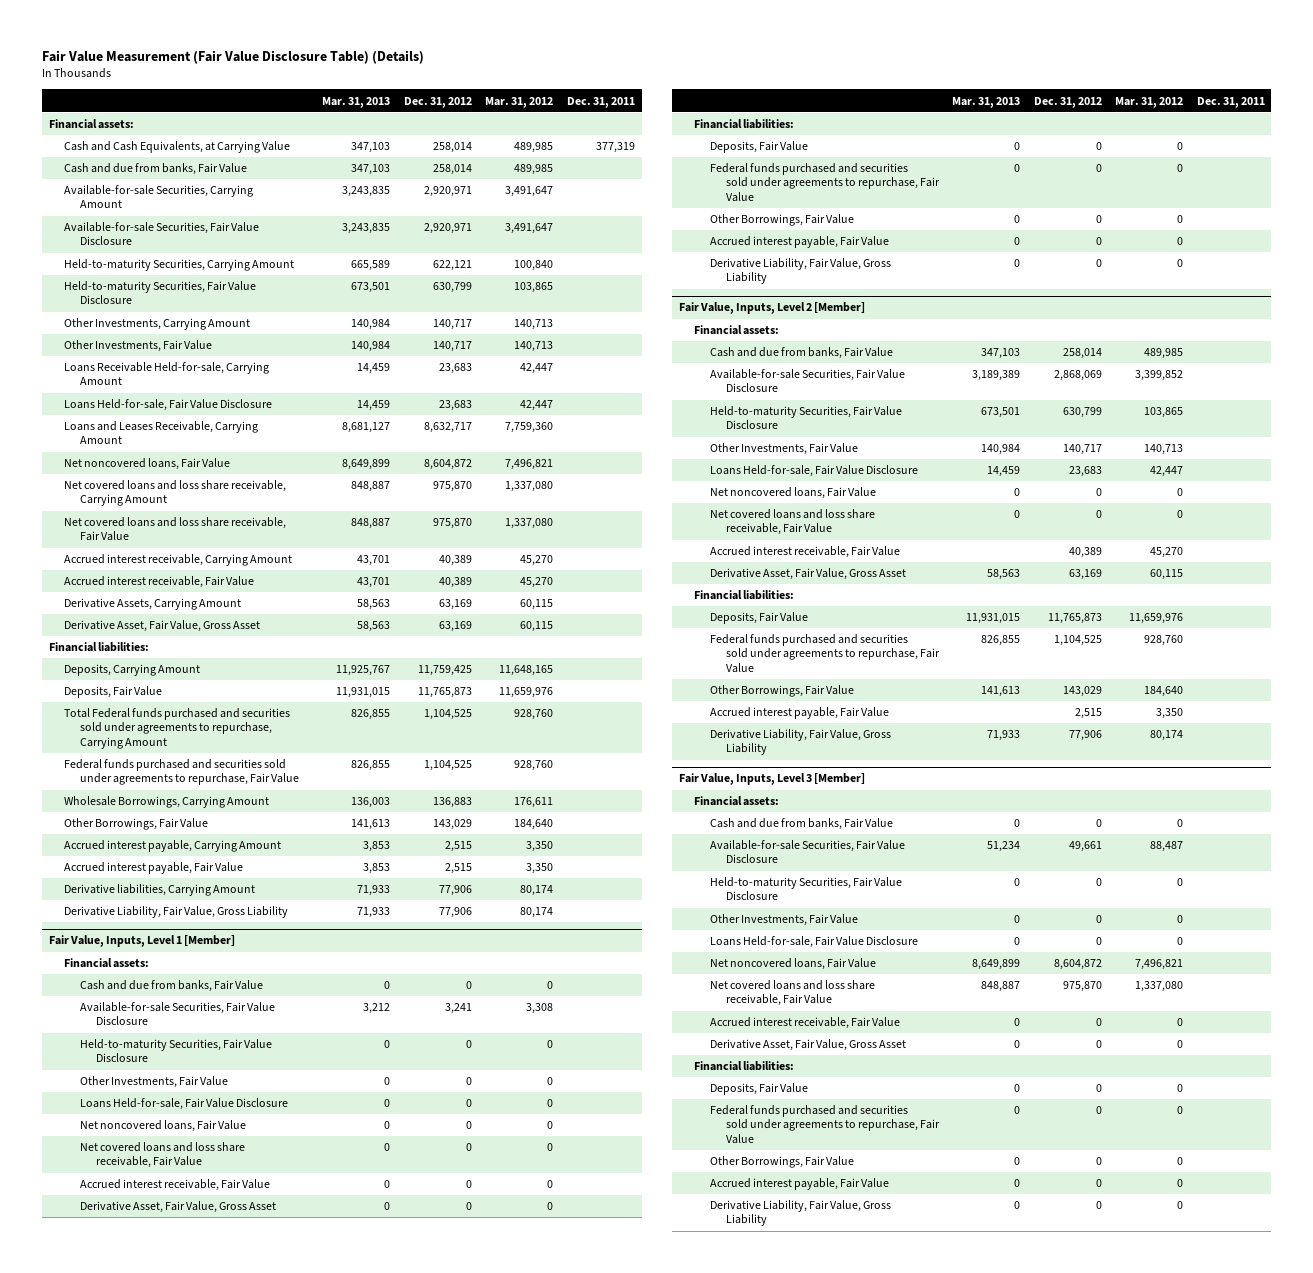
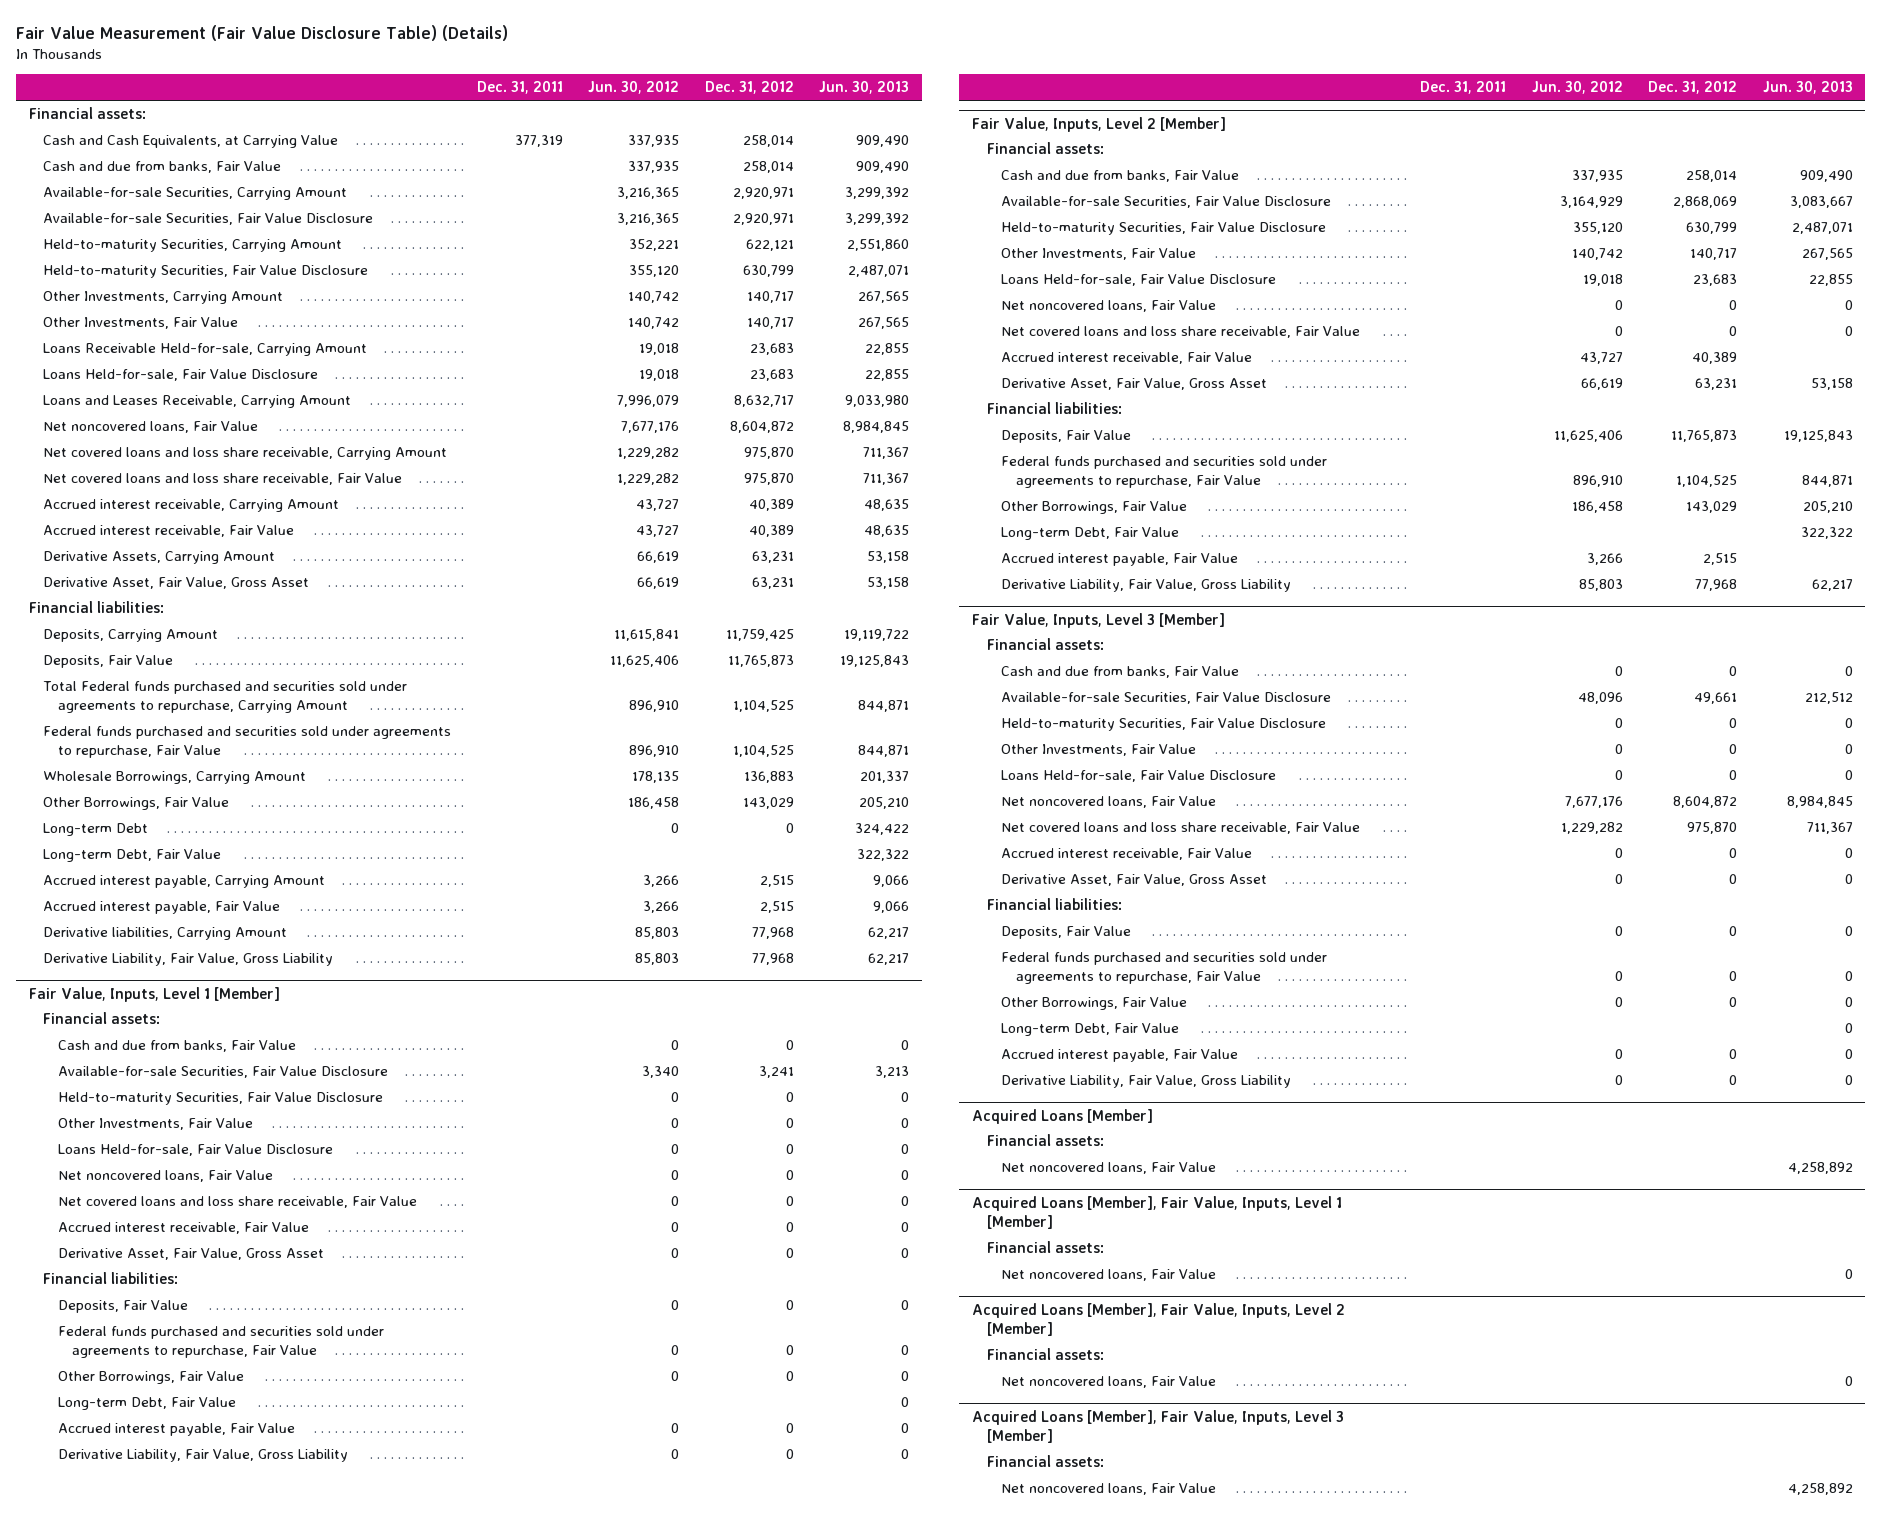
[322,96,391,108] Mar. 31, 2013 -> none
[485,96,554,108] Mar. 31, 2012 -> none
none -> [588,81,680,95] Jun. 30, 2012
none -> [819,81,910,95] Jun. 30, 2013
[438,599,472,611] 63,169 -> [751,550,794,563] 63,231
[438,621,472,633] 63,169 -> [751,576,794,589] 63,231
none -> [43,822,149,836] Long-term Debt
none -> [43,848,222,862] Long-term Debt, Fair Value
[438,885,472,897] 77,906 -> [751,926,794,939] 77,968
[438,907,472,919] 77,906 -> [751,952,794,965] 77,968
none -> [57,1396,236,1410] Long-term Debt, Fair Value
[1068,569,1102,581] 63,169 -> [1695,377,1738,390] 63,231
none -> [1001,526,1180,540] Long-term Debt, Fair Value
[1068,730,1102,742] 77,906 -> [1695,578,1738,591] 77,968
none -> [1001,1022,1180,1036] Long-term Debt, Fair Value
none -> [972,1108,1154,1124] Acquired Loans [Member]
none -> [986,1133,1104,1146] Financial assets:
none -> [1001,1161,1217,1174] Net noncovered loans, Fair Value
none -> [972,1195,1343,1229] Acquired Loans [Member], Fair Value, Inputs, Level 1 [Member]
none -> [986,1240,1104,1253] Financial assets:
none -> [1001,1268,1217,1281] Net noncovered loans, Fair Value
none -> [972,1302,1346,1336] Acquired Loans [Member], Fair Value, Inputs, Level 2 [Member]
none -> [986,1347,1104,1360] Financial assets:
none -> [1001,1375,1217,1388] Net noncovered loans, Fair Value
none -> [972,1409,1345,1443] Acquired Loans [Member], Fair Value, Inputs, Level 3 [Member]
none -> [986,1454,1104,1467] Financial assets:
none -> [1001,1482,1217,1495] Net noncovered loans, Fair Value

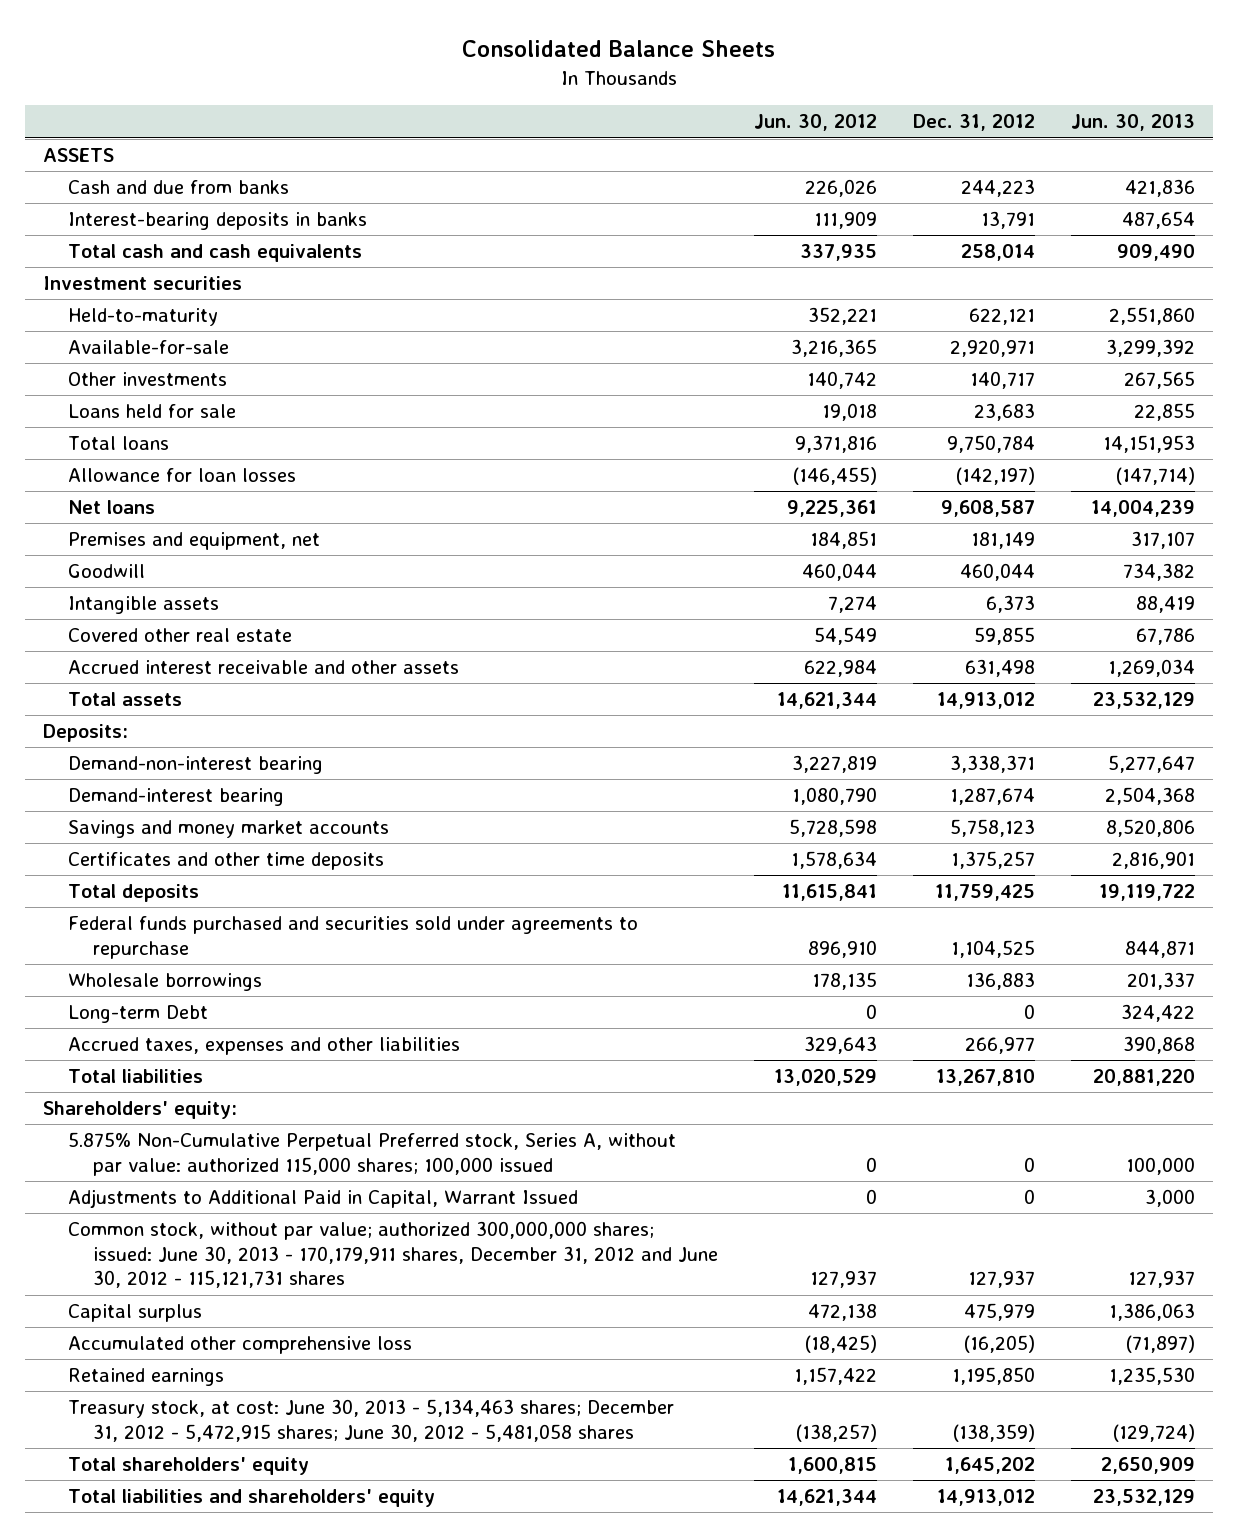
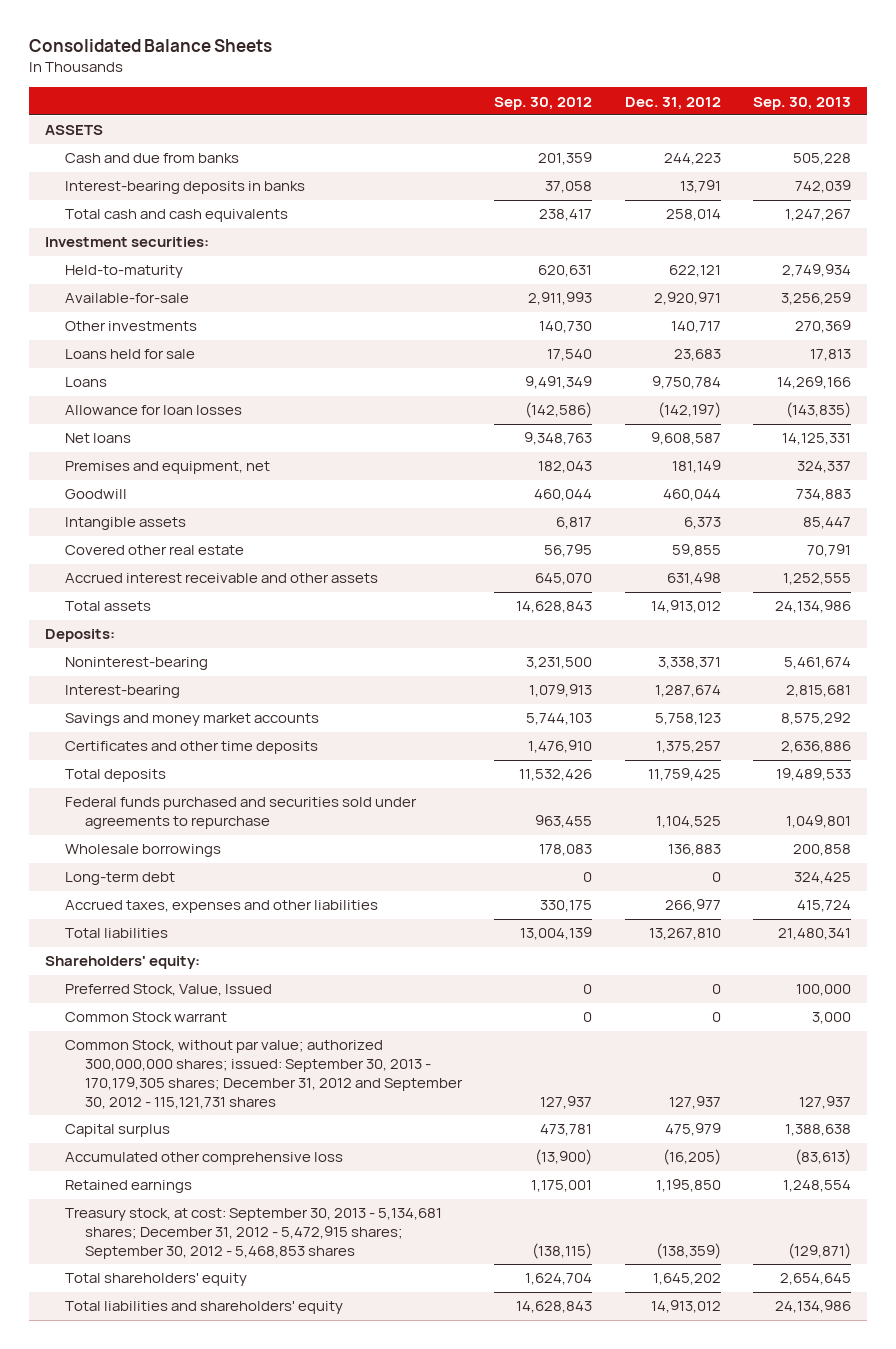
[754,114,878,132] Jun. 30, 2012 -> none
[1070,114,1195,132] Jun. 30, 2013 -> none
none -> [494,96,593,110] Sep. 30, 2012
none -> [752,96,851,110] Sep. 30, 2013
[42,276,242,291] Investment securities -> [44,237,209,248] Investment securities:
[68,436,170,451] Total loans -> [65,377,108,388] Loans
[68,756,324,775] Demand-non-interest bearing -> [65,657,209,671] Noninterest-bearing
[68,788,285,807] Demand-interest bearing -> [65,685,181,699] Interest-bearing
[68,1005,209,1024] Long-term Debt -> [65,872,176,886] Long-term debt
[68,1132,677,1176] 5.875% Non-Cumulative Perpetual Preferred stock, Series A, without par value: authorized 115,000 shares; 100,000 issued -> [65,984,273,997] Preferred Stock, Value, Issued
[68,1189,579,1209] Adjustments to Additional Paid in Capital, Warrant Issued -> [65,1012,228,1023] Common Stock warrant
[68,1221,719,1289] Common stock, without par value; authorized 300,000,000 shares; issued: June 30, 2013 - 170,179,911 shares, December 31, 2012 and June 30, 2012 - 115,121,731 shares -> [65,1040,464,1109] Common Stock, without par value; authorized 300,000,000 shares; issued: September 30, 2013 - 170,179,305 shares; December 31, 2012 and September 30, 2012 - 115,121,731 shares
[68,1399,675,1442] Treasury stock, at cost: June 30, 2013 - 5,134,463 shares; December 31, 2012 - 5,472,915 shares; June 30, 2012 - 5,481,058 shares -> [65,1208,443,1259] Treasury stock, at cost: September 30, 2013 - 5,134,681 shares; December 31, 2012 - 5,472,915 shares; September 30, 2012 - 5,468,853 shares

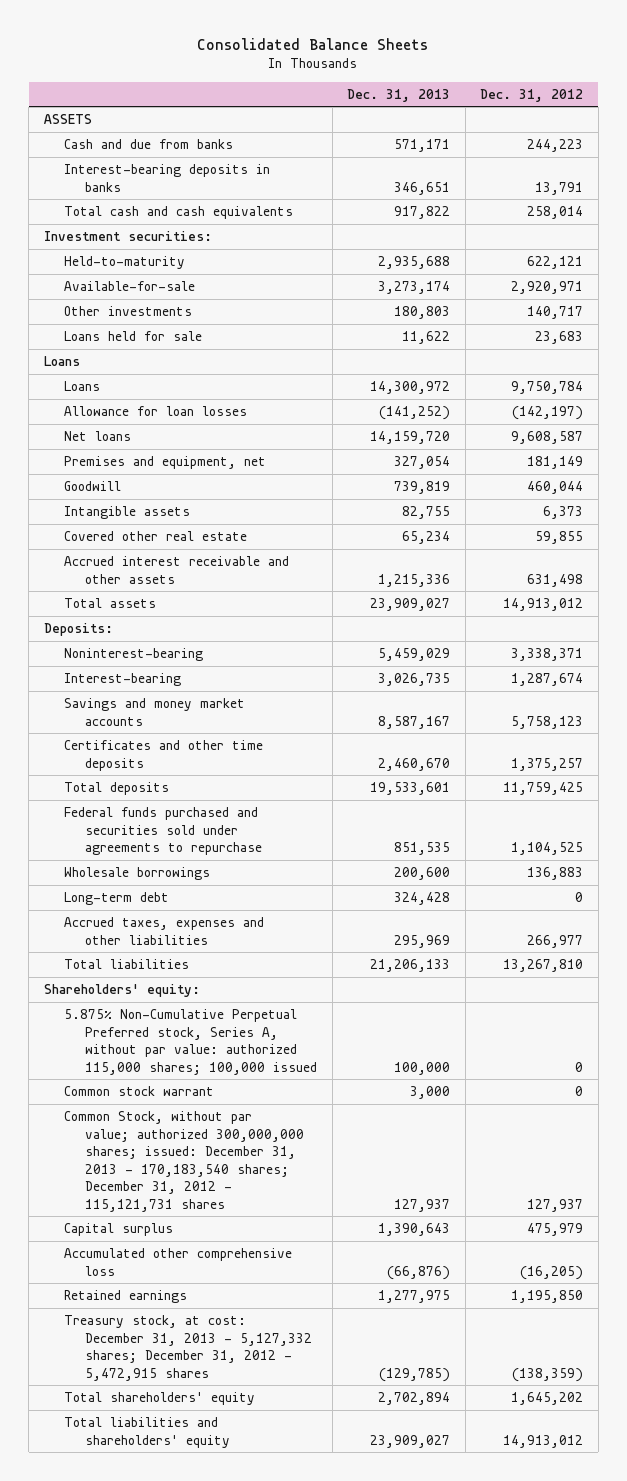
[494,96,593,110] Sep. 30, 2012 -> none
[752,96,851,110] Sep. 30, 2013 -> none
none -> [347,88,451,102] Dec. 31, 2013
none -> [43,356,80,367] Loans
[65,984,273,997] Preferred Stock, Value, Issued -> [64,1009,318,1075] 5.875% Non-Cumulative Perpetual Preferred stock, Series A, without par value: authorized 115,000 shares; 100,000 issued
[65,1012,228,1023] Common Stock warrant -> [64,1086,215,1097] Common stock warrant
[65,1040,464,1109] Common Stock, without par value; authorized 300,000,000 shares; issued: September 30, 2013 - 170,179,305 shares; December 31, 2012 and September 30, 2012 - 115,121,731 shares -> [64,1111,305,1212] Common Stock, without par value; authorized 300,000,000 shares; issued: December 31, 2013 - 170,183,540 shares; December 31, 2012 - 115,121,731 shares
[65,1208,443,1259] Treasury stock, at cost: September 30, 2013 - 5,134,681 shares; December 31, 2012 - 5,472,915 shares; September 30, 2012 - 5,468,853 shares -> [64,1315,313,1381] Treasury stock, at cost: December 31, 2013 - 5,127,332 shares; December 31, 2012 - 5,472,915 shares

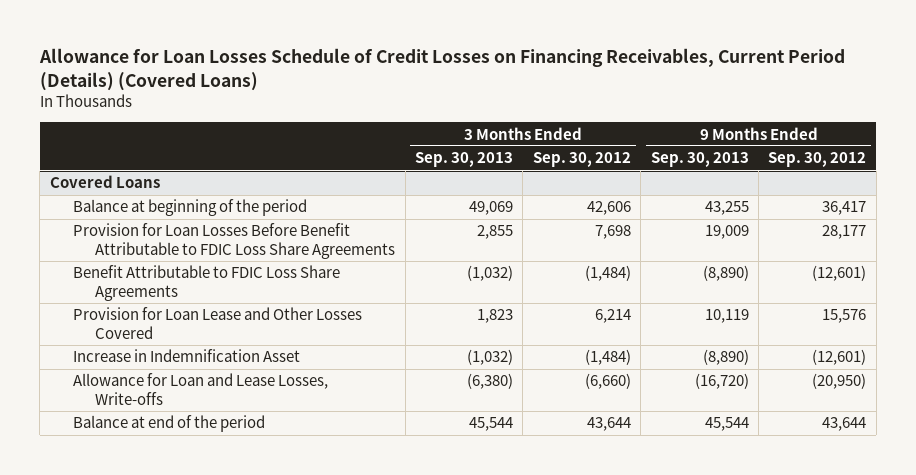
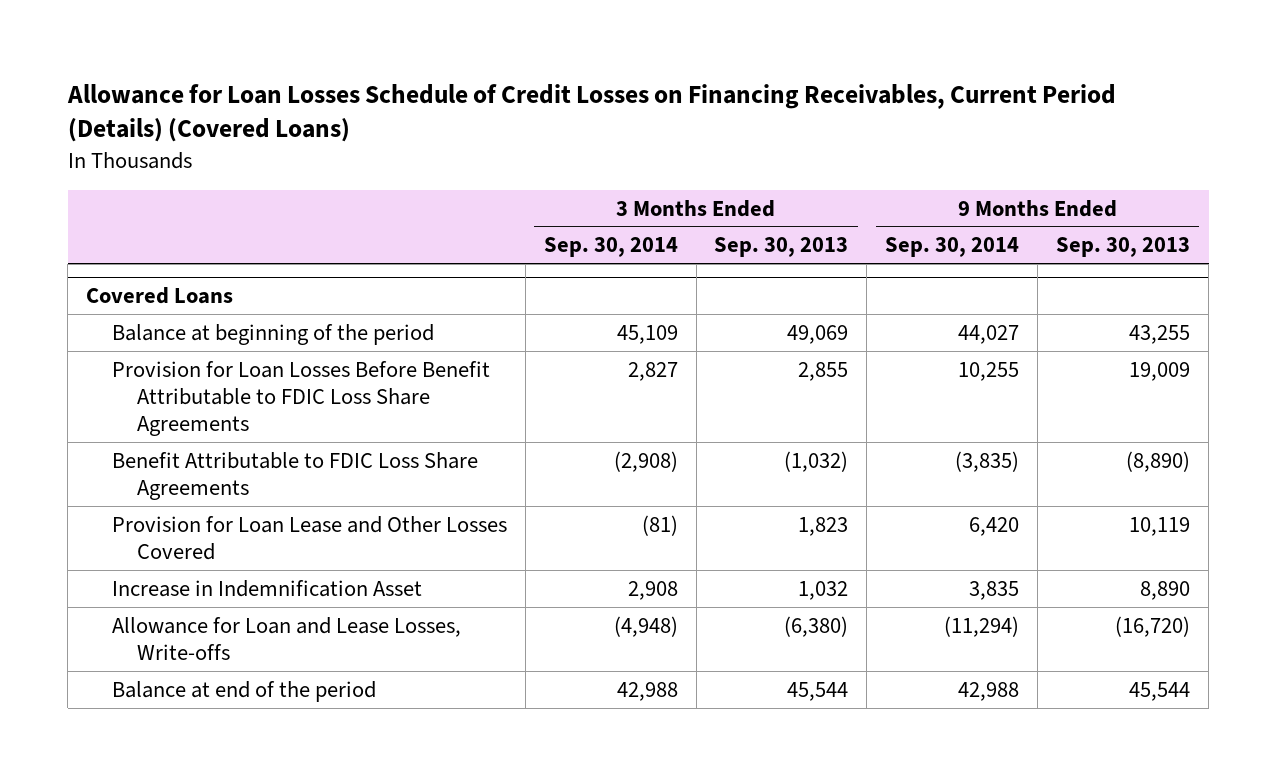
[532,152,631,168] Sep. 30, 2012 -> none
[768,152,867,168] Sep. 30, 2012 -> none
none -> [543,237,678,258] Sep. 30, 2014
none -> [885,237,1020,258] Sep. 30, 2014
[466,349,513,366] (1,032) -> [798,580,849,600] 1,032
[702,349,749,366] (8,890) -> [1140,580,1191,600] 8,890

